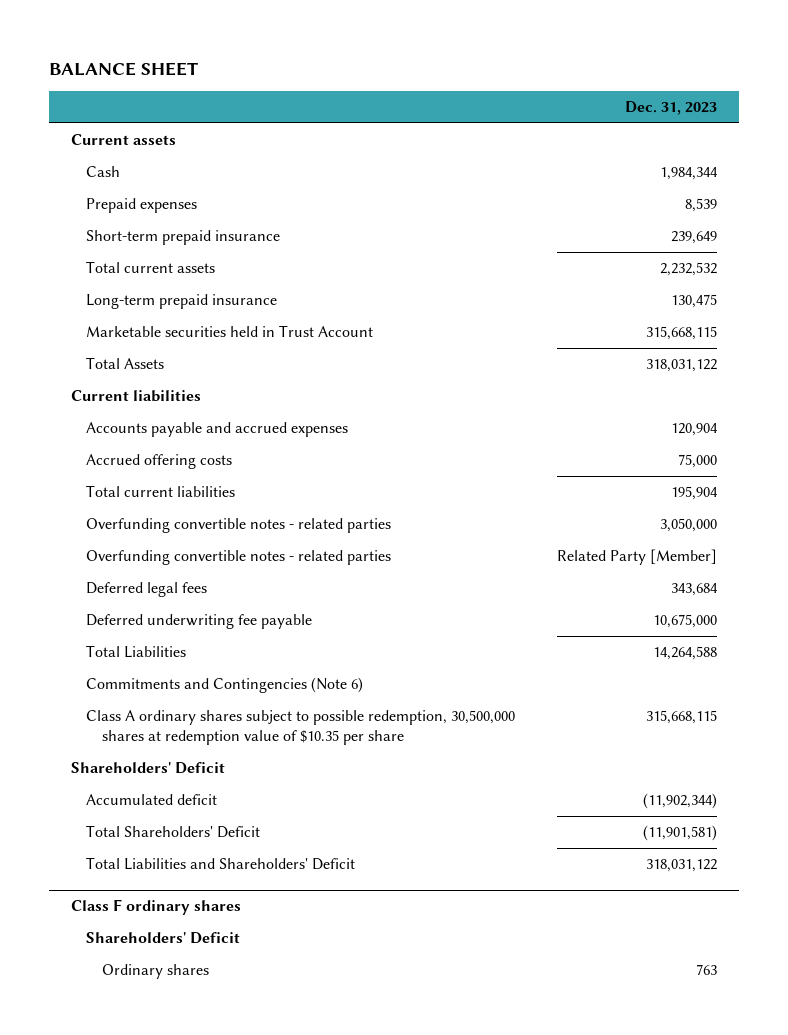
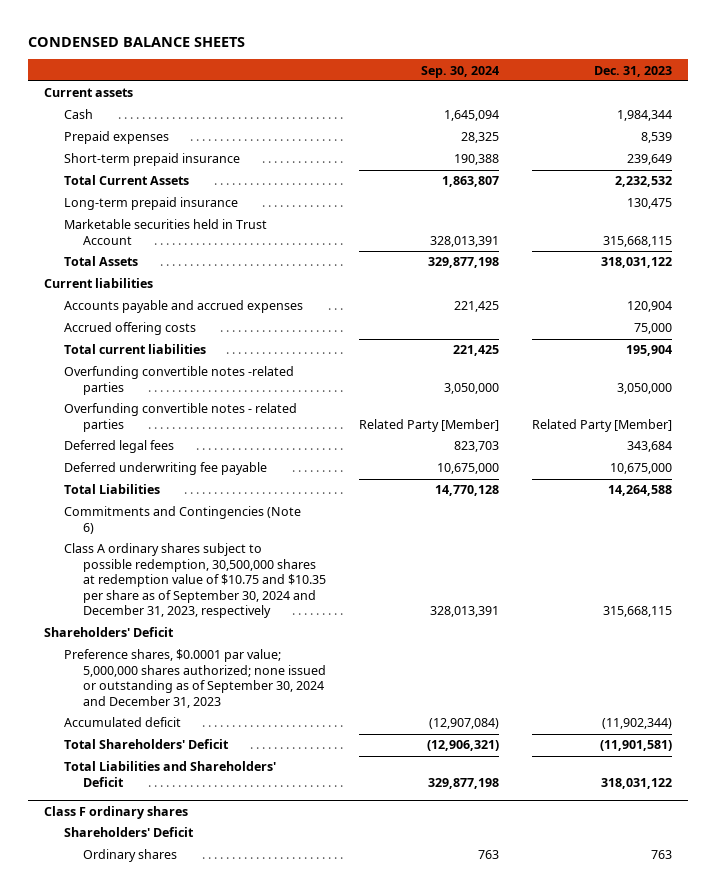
[49,61,199,76] BALANCE SHEET -> [27,36,245,47] CONDENSED BALANCE SHEETS
none -> [421,65,500,78] Sep. 30, 2024
[86,261,216,274] Total current assets -> [63,175,189,186] Total Current Assets
[86,518,392,534] Overfunding convertible notes - related parties -> [63,366,294,395] Overfunding convertible notes -related parties
[86,710,516,746] Class A ordinary shares subject to possible redemption, 30,500,000 shares at redemption value of $10.35 per share -> [63,543,327,619] Class A ordinary shares subject to possible redemption, 30,500,000 shares at redemption value of $10.75 and $10.35 per share as of September 30, 2024 and December 31, 2023, respectively
none -> [63,649,327,708] Preference shares, $0.0001 par value; 5,000,000 shares authorized; none issued or outstanding as of September 30, 2024 and December 31, 2023

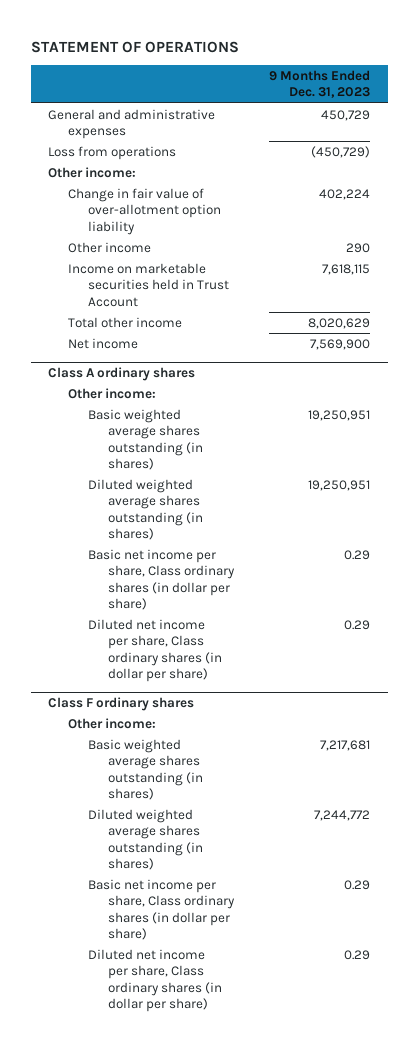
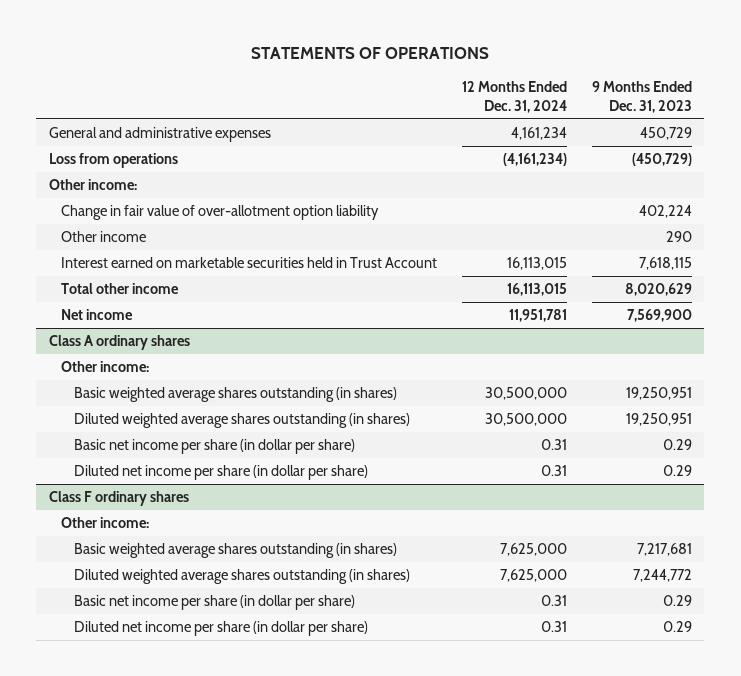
[30,40,239,53] STATEMENT OF OPERATIONS -> [251,47,490,60] STATEMENTS OF OPERATIONS
none -> [462,81,568,113] 12 Months Ended Dec. 31, 2024
[68,262,229,307] Income on marketable securities held in Trust Account -> [61,257,438,269] Interest earned on marketable securities held in Trust Account
[87,548,235,611] Basic net income per share, Class ordinary shares (in dollar per share) -> [73,439,355,455] Basic net income per share (in dollar per share)
[87,618,222,683] Diluted net income per share, Class ordinary shares (in dollar per share) -> [73,465,368,481] Diluted net income per share (in dollar per share)
[87,878,235,941] Basic net income per share, Class ordinary shares (in dollar per share) -> [73,595,355,611] Basic net income per share (in dollar per share)
[87,948,222,1013] Diluted net income per share, Class ordinary shares (in dollar per share) -> [73,621,368,637] Diluted net income per share (in dollar per share)

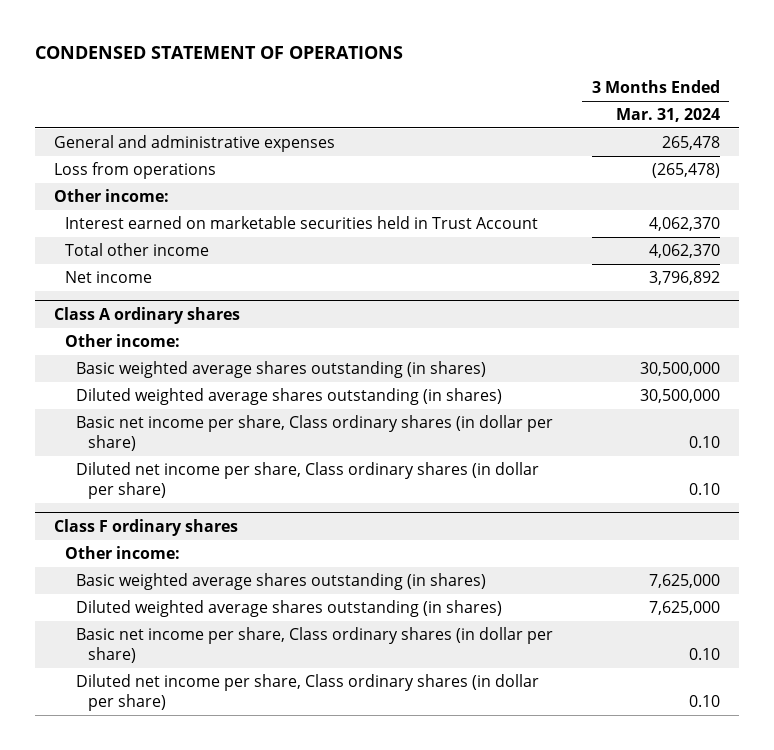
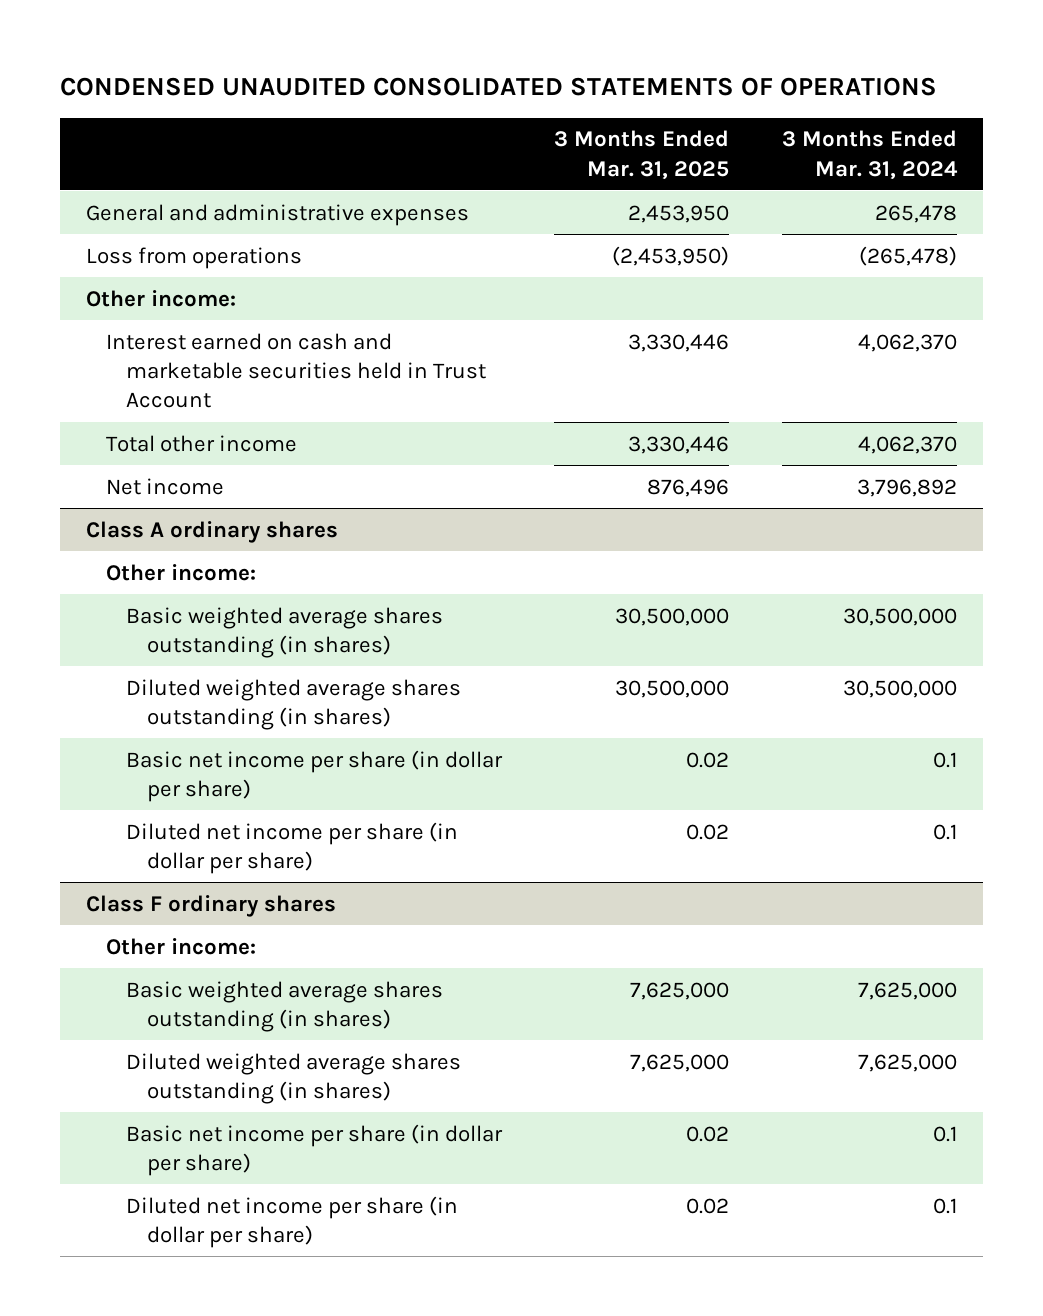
[34,45,403,59] CONDENSED STATEMENT OF OPERATIONS -> [59,77,937,97] CONDENSED UNAUDITED CONSOLIDATED STATEMENTS OF OPERATIONS
none -> [554,130,730,180] 3 Months Ended Mar. 31, 2025
[65,215,539,229] Interest earned on marketable securities held in Trust Account -> [106,332,487,409] Interest earned on cash and marketable securities held in Trust Account
[76,414,554,451] Basic net income per share, Class ordinary shares (in dollar per share) -> [126,749,504,802] Basic net income per share (in dollar per share)
[688,435,720,448] 0.10 -> [932,751,957,768] 0.1
[76,461,540,499] Diluted net income per share, Class ordinary shares (in dollar per share) -> [126,821,459,874] Diluted net income per share (in dollar per share)
[688,482,720,495] 0.10 -> [932,823,957,840] 0.1
[76,626,554,663] Basic net income per share, Class ordinary shares (in dollar per share) -> [126,1123,504,1176] Basic net income per share (in dollar per share)
[688,647,720,660] 0.10 -> [932,1125,957,1142] 0.1
[76,673,540,711] Diluted net income per share, Class ordinary shares (in dollar per share) -> [126,1195,459,1248] Diluted net income per share (in dollar per share)
[688,694,720,707] 0.10 -> [932,1197,957,1214] 0.1

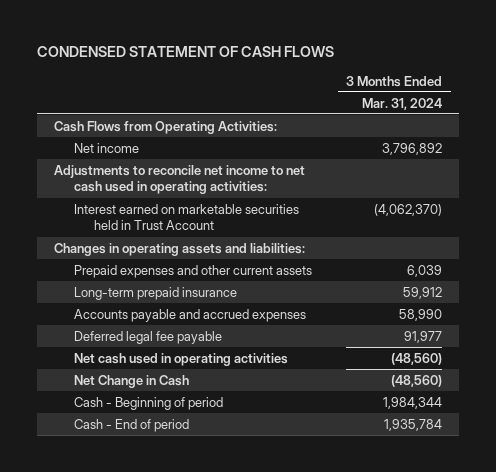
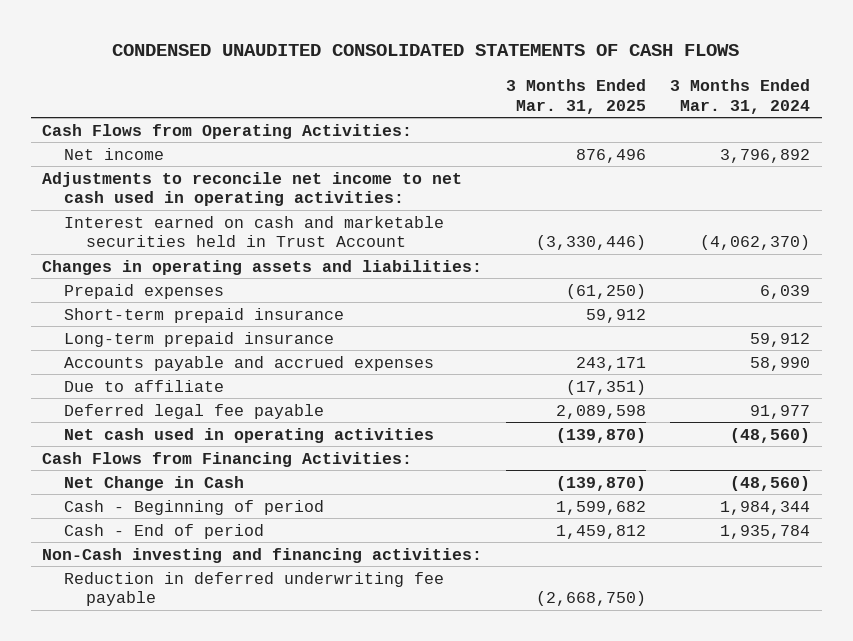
[37,46,335,58] CONDENSED STATEMENT OF CASH FLOWS -> [112,44,740,57] CONDENSED UNAUDITED CONSOLIDATED STATEMENTS OF CASH FLOWS
none -> [506,78,647,114] 3 Months Ended Mar. 31, 2025
[74,203,300,231] Interest earned on marketable securities held in Trust Account -> [64,215,445,248] Interest earned on cash and marketable securities held in Trust Account
[74,264,313,278] Prepaid expenses and other current assets -> [64,283,225,299] Prepaid expenses
none -> [64,307,345,323] Short-term prepaid insurance
none -> [64,379,225,392] Due to affiliate
none -> [42,451,413,467] Cash Flows from Financing Activities:
none -> [42,547,483,563] Non-Cash investing and financing activities:
none -> [64,571,445,607] Reduction in deferred underwriting fee payable

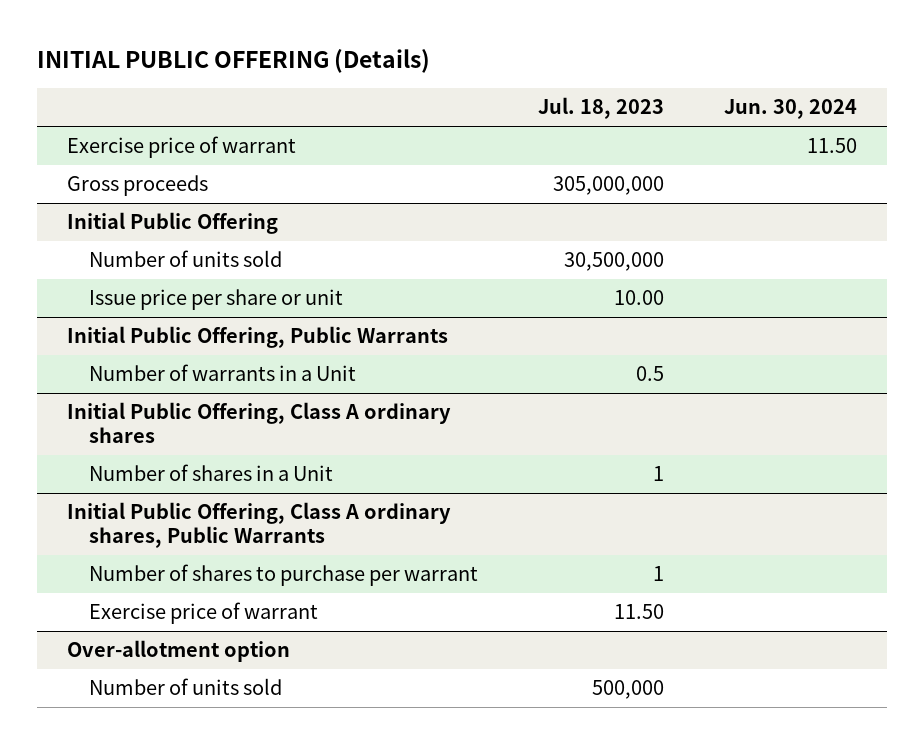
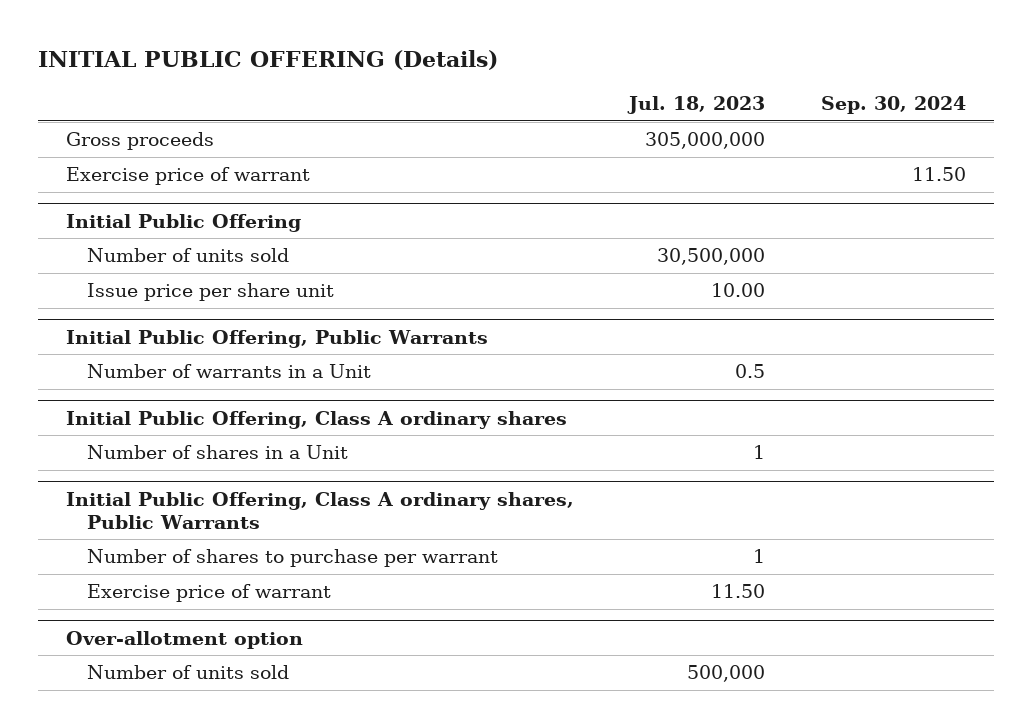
[724,99,858,120] Jun. 30, 2024 -> none
none -> [820,96,966,115] Sep. 30, 2024
[66,136,296,159] Exercise price of warrant -> [65,167,310,186] Exercise price of warrant
[88,289,343,311] Issue price per share or unit -> [87,283,335,302] Issue price per share unit

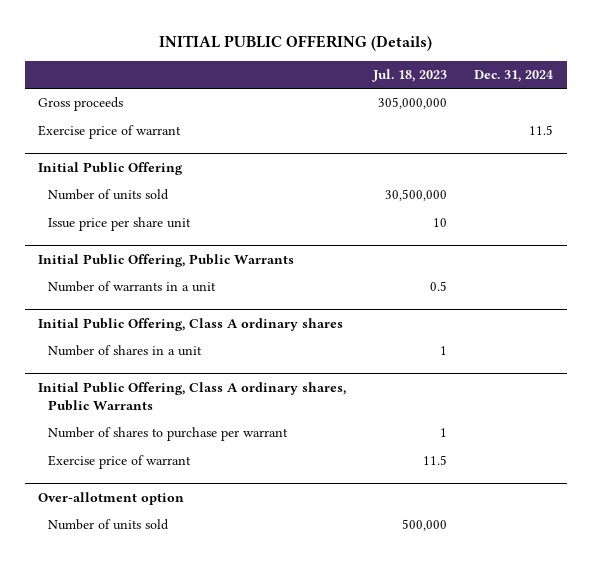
[820,96,966,115] Sep. 30, 2024 -> none
none -> [474,70,554,83] Dec. 31, 2024
[711,283,766,298] 10.00 -> [433,218,448,228] 10
[87,364,372,379] Number of warrants in a Unit -> [48,281,217,293] Number of warrants in a unit
[87,445,349,460] Number of shares in a Unit -> [48,345,203,357] Number of shares in a unit
[711,584,766,599] 11.50 -> [423,455,448,466] 11.5

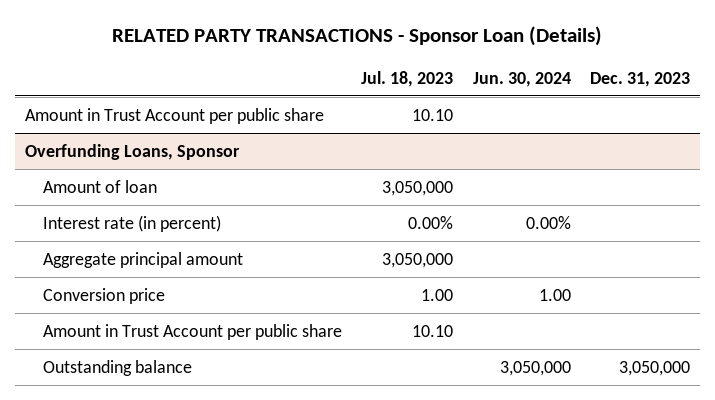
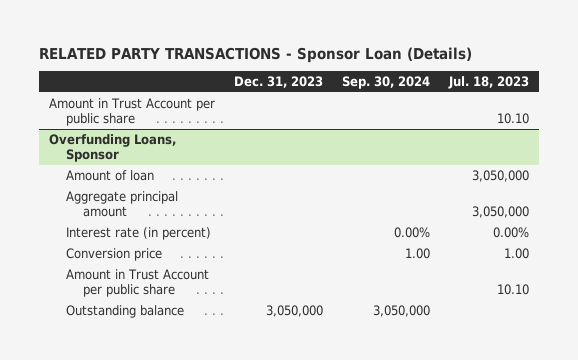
[472,71,571,87] Jun. 30, 2024 -> none
none -> [342,76,431,90] Sep. 30, 2024
[42,214,221,232] Interest rate (in percent) -> [65,226,211,240] Interest rate (in percent)

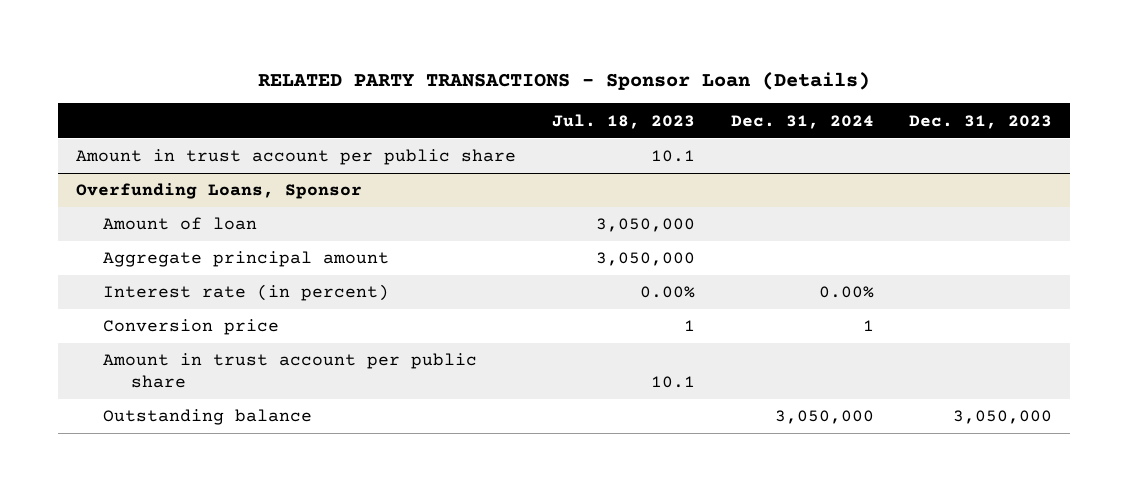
[342,76,431,90] Sep. 30, 2024 -> none
none -> [730,114,874,129] Dec. 31, 2024
[48,97,215,126] Amount in Trust Account per public share -> [75,149,516,166] Amount in trust account per public share
[497,112,530,124] 10.10 -> [650,150,695,163] 10.1
[504,247,530,259] 1.00 -> [683,320,695,332] 1
[65,268,209,297] Amount in Trust Account per public share -> [103,353,478,389] Amount in trust account per public share
[497,283,530,295] 10.10 -> [650,376,695,389] 10.1

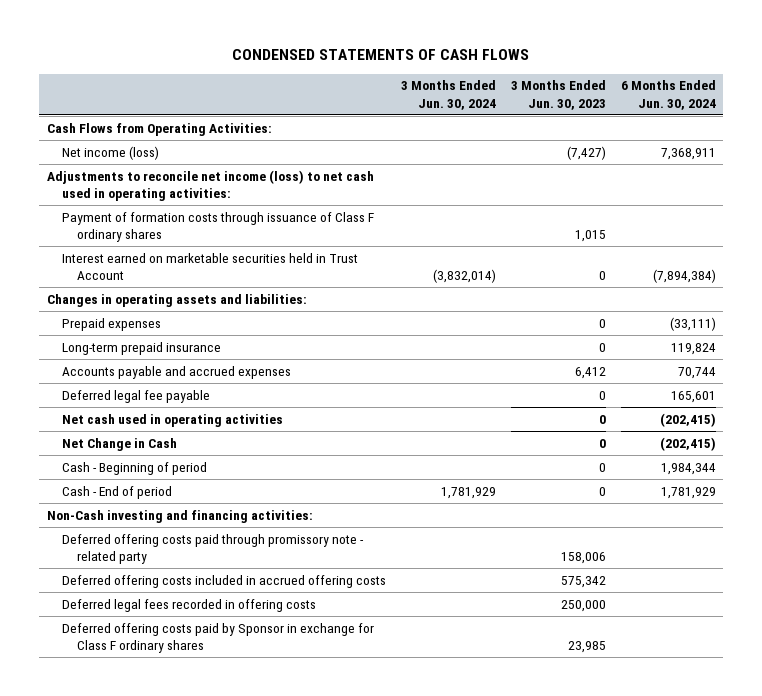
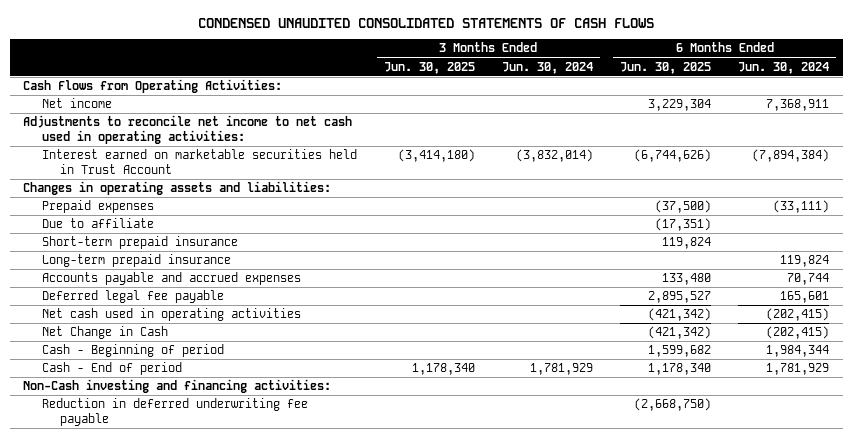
[232,49,530,61] CONDENSED STATEMENTS OF CASH FLOWS -> [198,17,655,28] CONDENSED UNAUDITED CONSOLIDATED STATEMENTS OF CASH FLOWS
[510,80,606,110] 3 Months Ended Jun. 30, 2023 -> none
none -> [383,61,475,74] Jun. 30, 2025
none -> [620,61,712,74] Jun. 30, 2025
[61,211,374,242] Payment of formation costs through issuance of Class F ordinary shares -> none
[61,145,159,160] Net income (loss) -> [41,98,112,109] Net income
[46,169,374,201] Adjustments to reconcile net income (loss) to net cash used in operating activities: -> [23,115,353,144] Adjustments to reconcile net income to net cash used in operating activities:
none -> [41,218,154,229] Due to affiliate
none -> [41,236,238,250] Short-term prepaid insurance
[61,533,364,564] Deferred offering costs paid through promissory note - related party -> none
[61,574,386,588] Deferred offering costs included in accrued offering costs -> none
[61,598,316,612] Deferred legal fees recorded in offering costs -> none
[61,622,374,653] Deferred offering costs paid by Sponsor in exchange for Class F ordinary shares -> none
none -> [41,398,308,426] Reduction in deferred underwriting fee payable

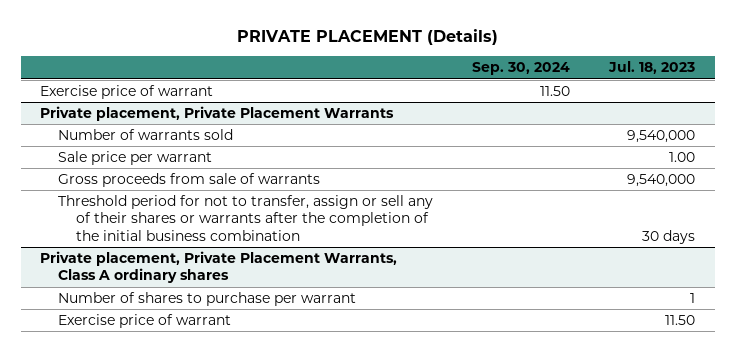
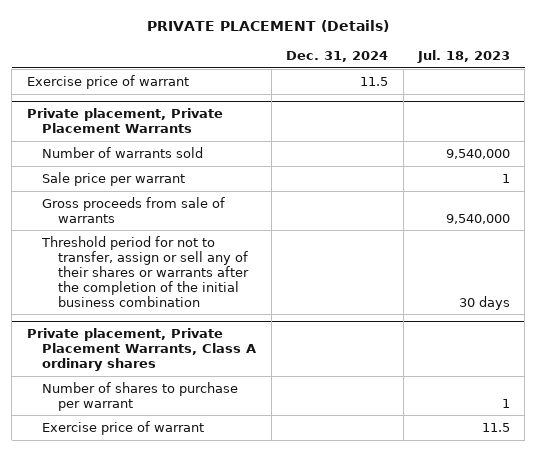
[472,62,571,76] Sep. 30, 2024 -> none
none -> [286,51,389,63] Dec. 31, 2024
[669,152,696,163] 1.00 -> [502,173,511,183] 1
[665,315,696,326] 11.50 -> [482,422,511,432] 11.5

